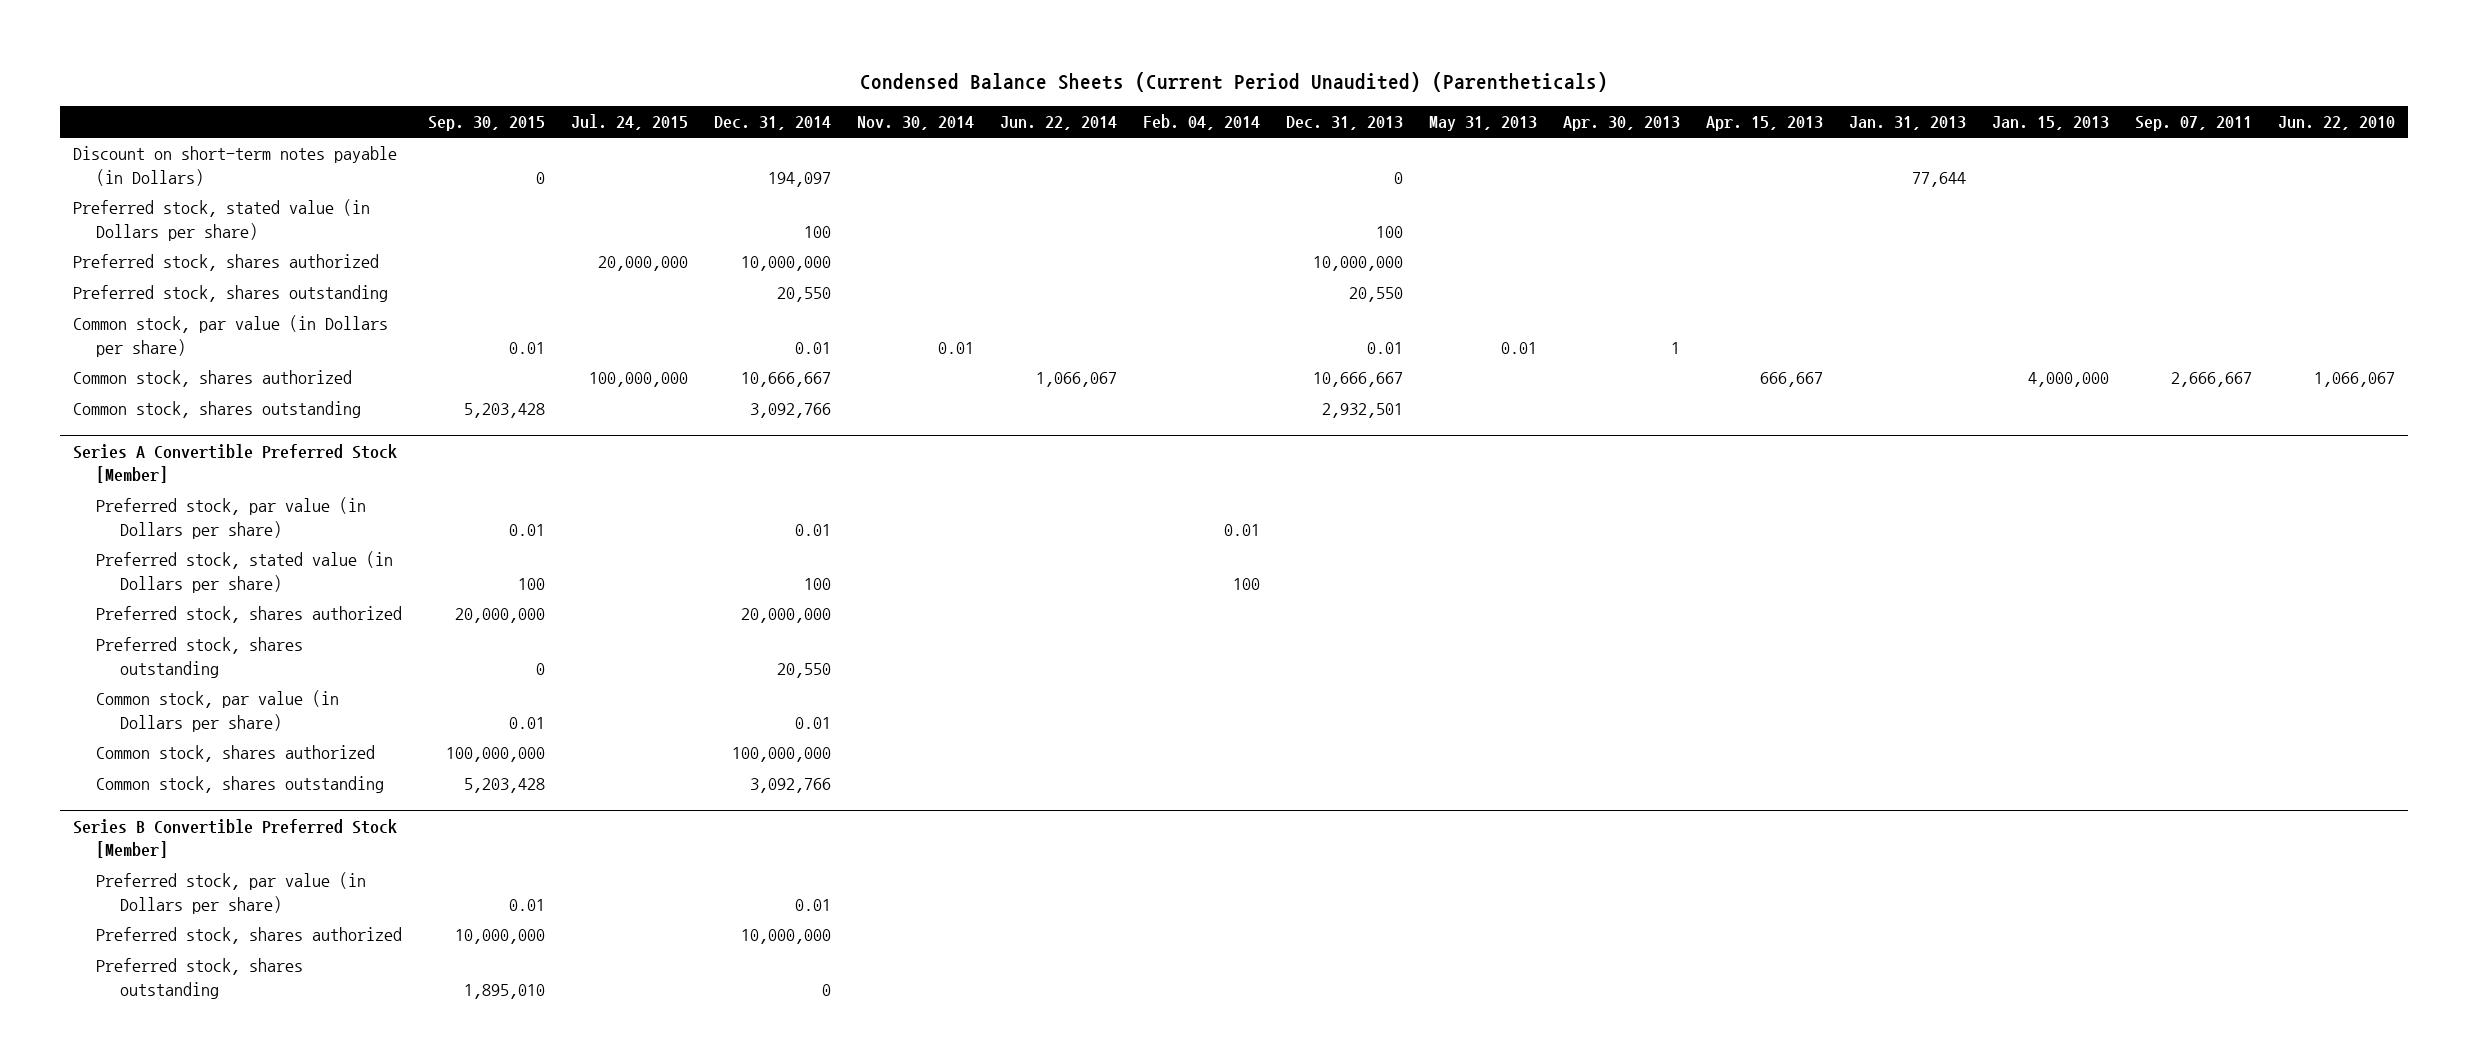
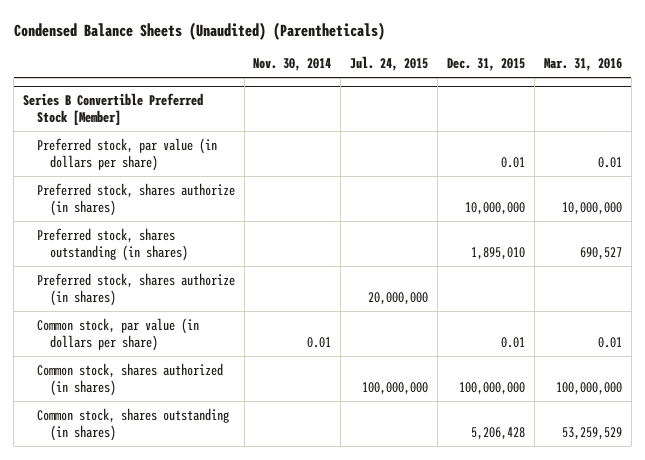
[859,71,1608,92] Condensed Balance Sheets (Current Period Unaudited) (Parentheticals) -> [13,21,385,40] Condensed Balance Sheets (Unaudited) (Parentheticals)
[428,116,546,132] Sep. 30, 2015 -> none
[713,116,831,131] Dec. 31, 2014 -> none
[999,116,1117,131] Jun. 22, 2014 -> none
[1142,114,1260,131] Feb. 04, 2014 -> none
[1285,116,1403,131] Dec. 31, 2013 -> none
[1428,116,1537,132] May 31, 2013 -> none
[1562,116,1680,132] Apr. 30, 2013 -> none
[1705,116,1823,132] Apr. 15, 2013 -> none
[1848,116,1966,131] Jan. 31, 2013 -> none
[1991,116,2109,131] Jan. 15, 2013 -> none
[2134,116,2252,132] Sep. 07, 2011 -> none
[2277,116,2395,131] Jun. 22, 2010 -> none
none -> [447,58,526,72] Dec. 31, 2015
none -> [543,58,622,72] Mar. 31, 2016
[72,146,397,186] Discount on short-term notes payable (in Dollars) -> none
[72,199,370,241] Preferred stock, stated value (in Dollars per share) -> none
[72,254,379,272] Preferred stock, shares authorized -> none
[72,285,388,303] Preferred stock, shares outstanding -> none
[72,315,388,357] Common stock, par value (in Dollars per share) -> none
[72,370,352,388] Common stock, shares authorized -> none
[72,401,361,419] Common stock, shares outstanding -> none
[72,443,397,484] Series A Convertible Preferred Stock [Member] -> none
[96,497,367,539] Preferred stock, par value (in Dollars per share) -> none
[96,551,394,593] Preferred stock, stated value (in Dollars per share) -> none
[96,606,403,624] Preferred stock, shares authorized -> none
[96,637,304,678] Preferred stock, shares outstanding -> none
[96,690,340,732] Common stock, par value (in Dollars per share) -> none
[96,745,376,763] Common stock, shares authorized -> none
[96,776,385,794] Common stock, shares outstanding -> none
[96,872,367,914] Preferred stock, par value (in Dollars per share) -> [36,137,217,171] Preferred stock, par value (in dollars per share)
[96,927,403,945] Preferred stock, shares authorized -> [36,182,235,216] Preferred stock, shares authorize (in shares)
[96,958,304,999] Preferred stock, shares outstanding -> [36,227,188,261] Preferred stock, shares outstanding (in shares)
none -> [36,272,235,306] Preferred stock, shares authorize (in shares)
none -> [36,317,199,351] Common stock, par value (in dollars per share)
none -> [36,362,223,396] Common stock, shares authorized (in shares)
none -> [36,407,229,441] Common stock, shares outstanding (in shares)

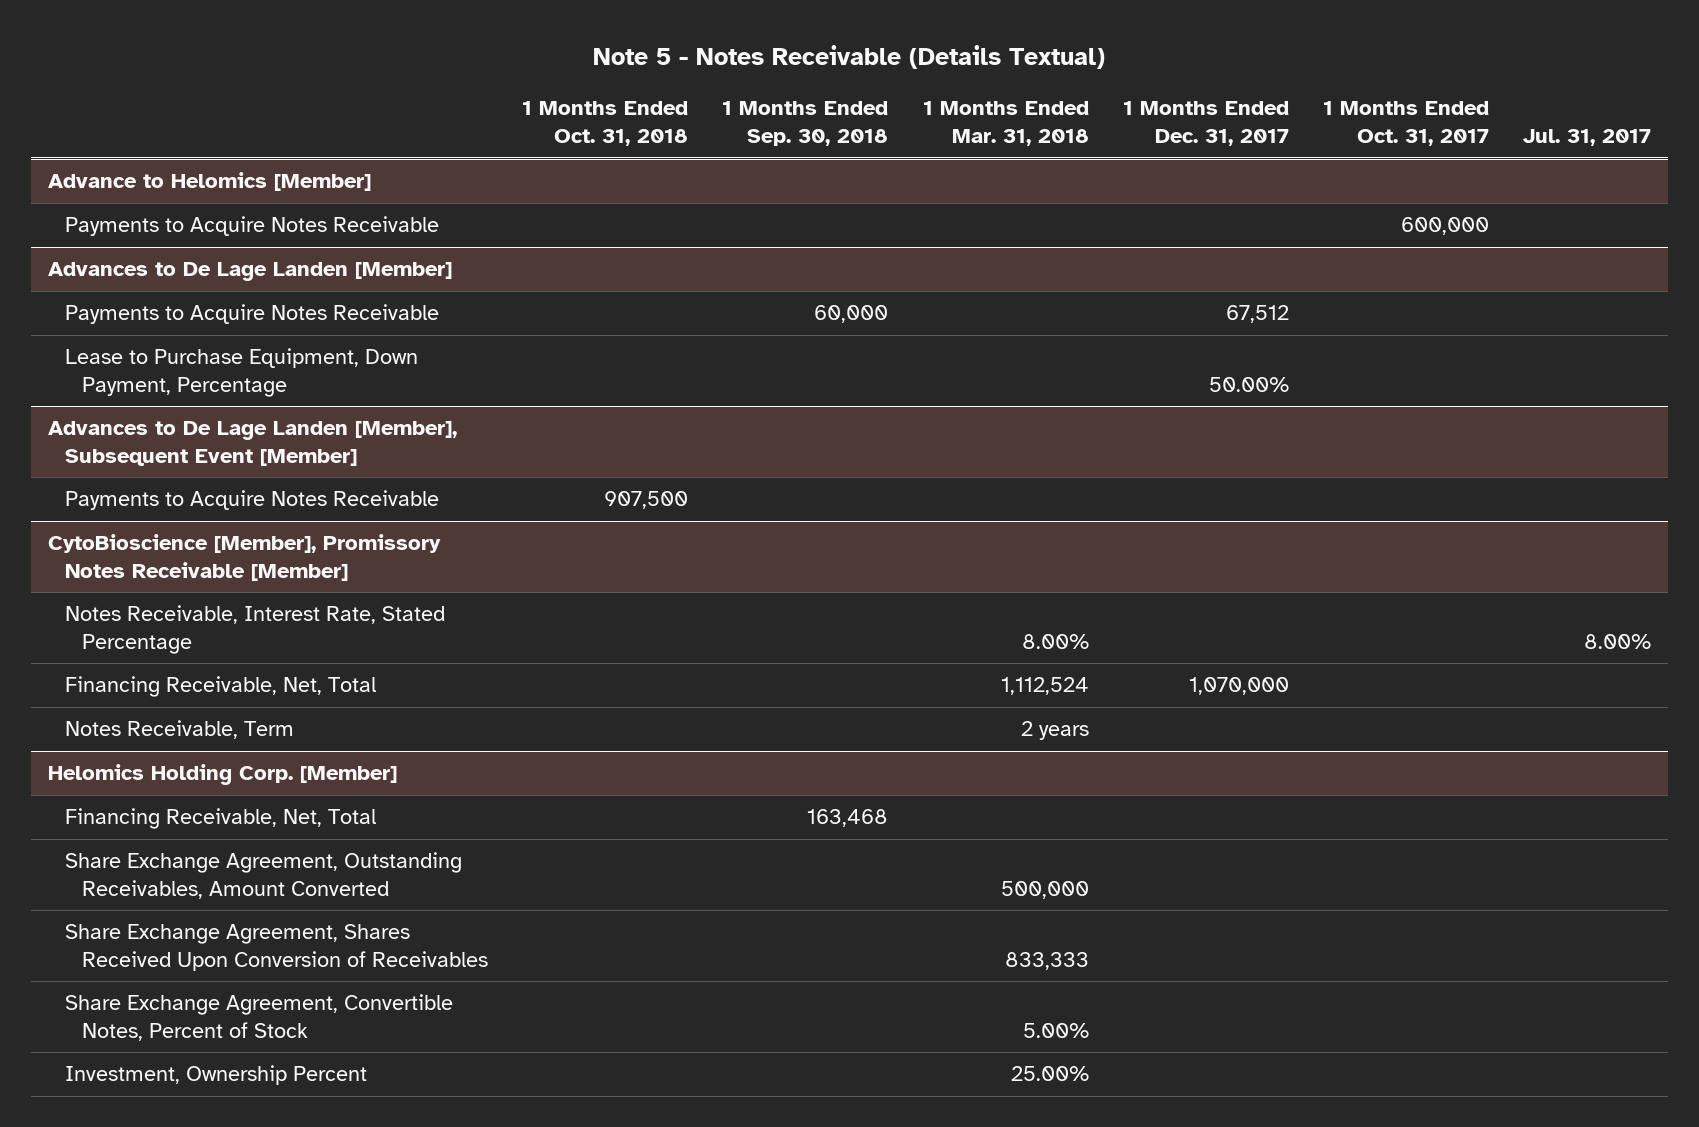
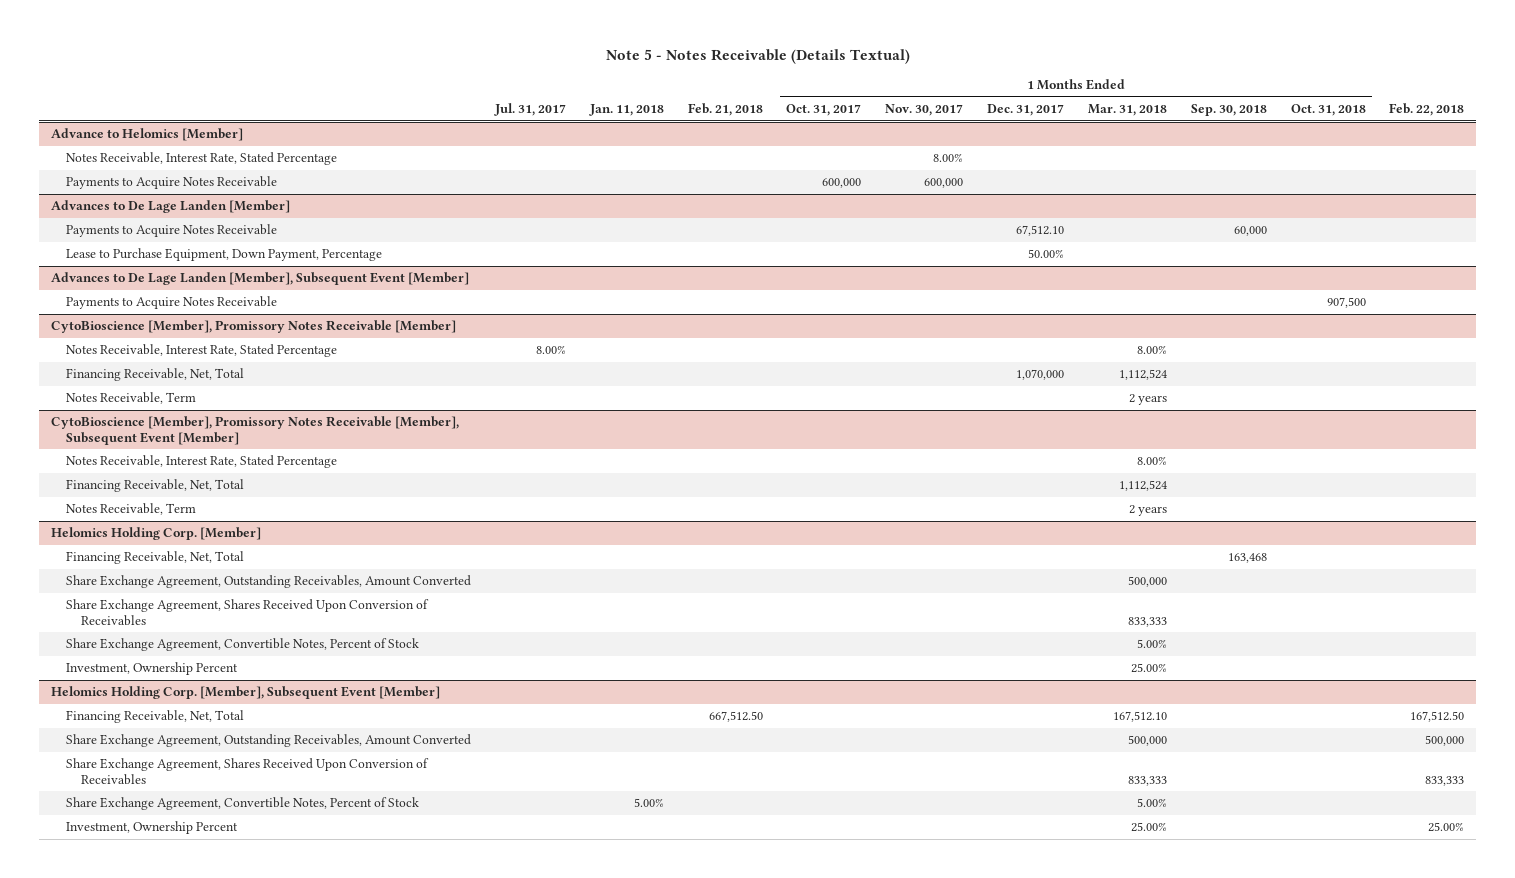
none -> [588,104,664,117] Jan. 11, 2018
none -> [687,103,763,117] Feb. 21, 2018
none -> [885,104,964,117] Nov. 30, 2017
none -> [1389,103,1465,117] Feb. 22, 2018
none -> [65,152,337,166] Notes Receivable, Interest Rate, Stated Percentage
[1225,305,1289,324] 67,512 -> [1016,225,1065,237] 67,512.10
none -> [50,416,459,445] CytoBioscience [Member], Promissory Notes Receivable [Member], Subsequent Event [Member]
none -> [65,455,337,469] Notes Receivable, Interest Rate, Stated Percentage
none -> [65,479,244,493] Financing Receivable, Net, Total
none -> [65,503,196,516] Notes Receivable, Term
none -> [50,686,440,700] Helomics Holding Corp. [Member], Subsequent Event [Member]
none -> [65,710,244,724] Financing Receivable, Net, Total
none -> [65,734,471,748] Share Exchange Agreement, Outstanding Receivables, Amount Converted
none -> [65,758,429,785] Share Exchange Agreement, Shares Received Upon Conversion of Receivables
none -> [65,797,419,811] Share Exchange Agreement, Convertible Notes, Percent of Stock
none -> [65,821,238,835] Investment, Ownership Percent

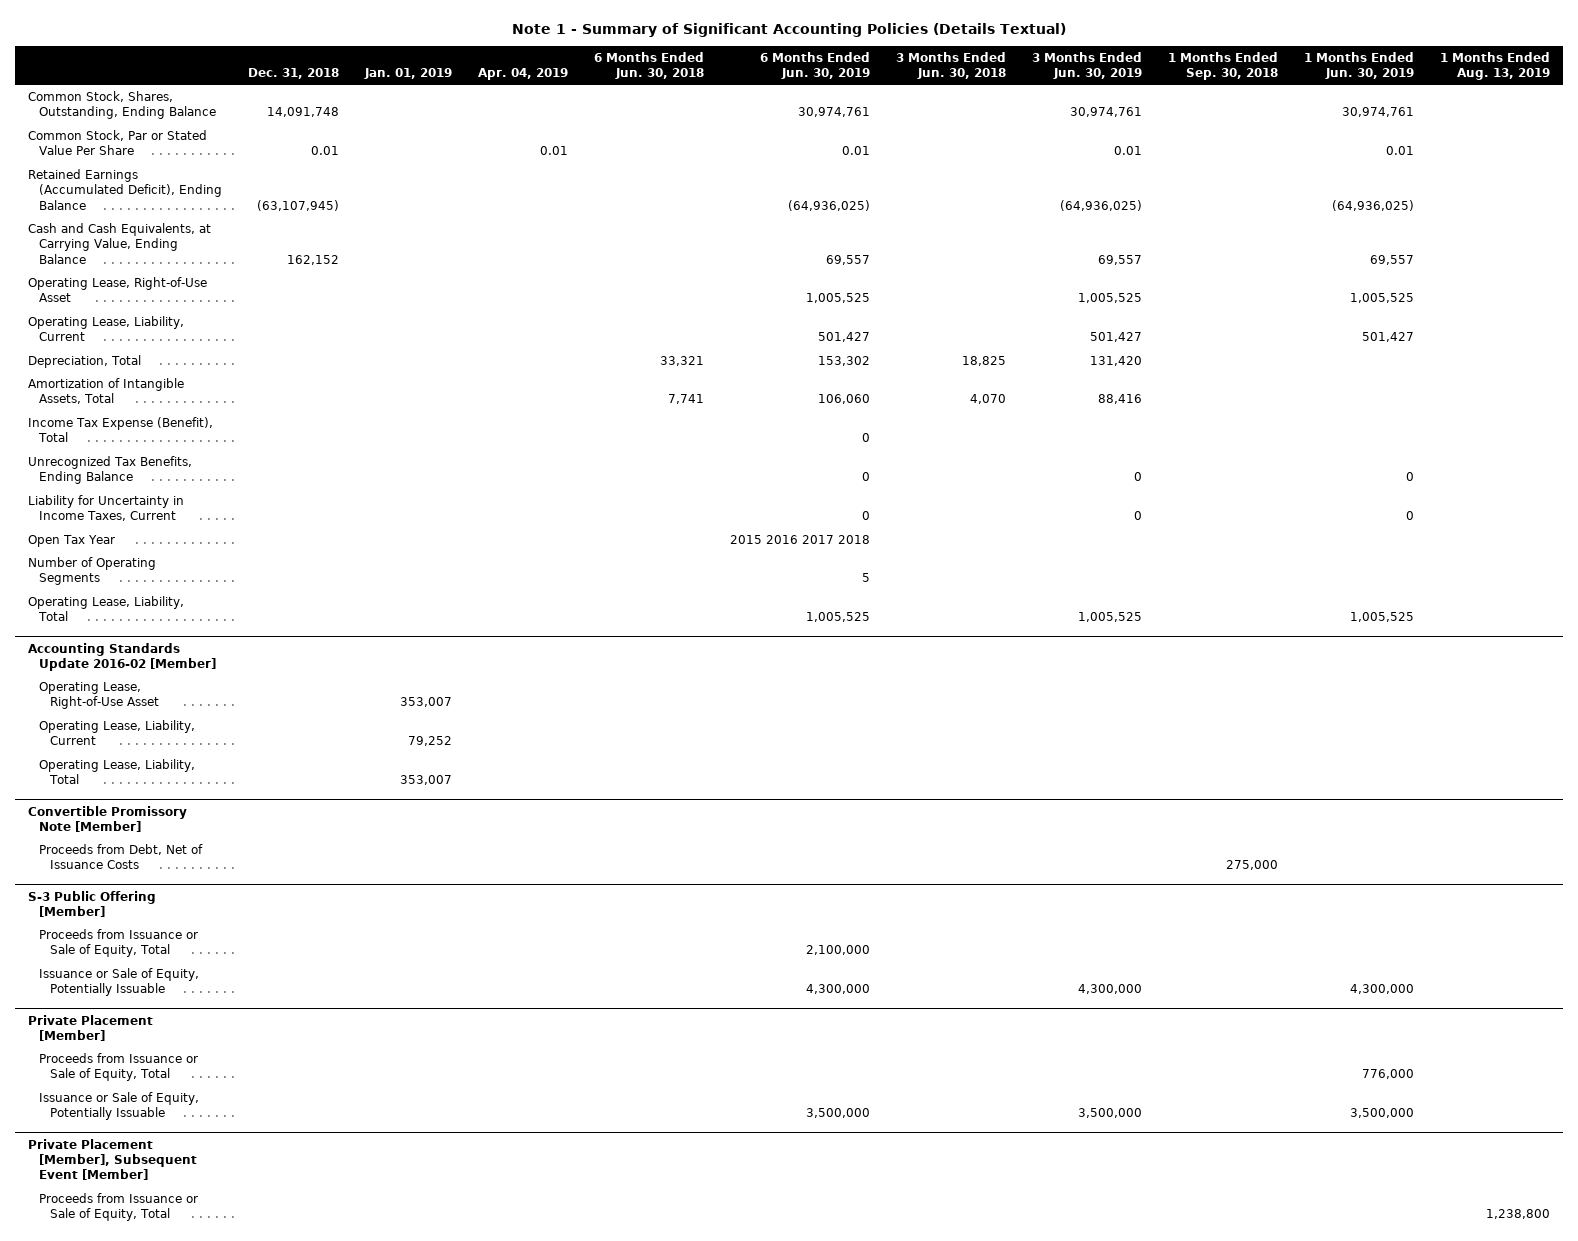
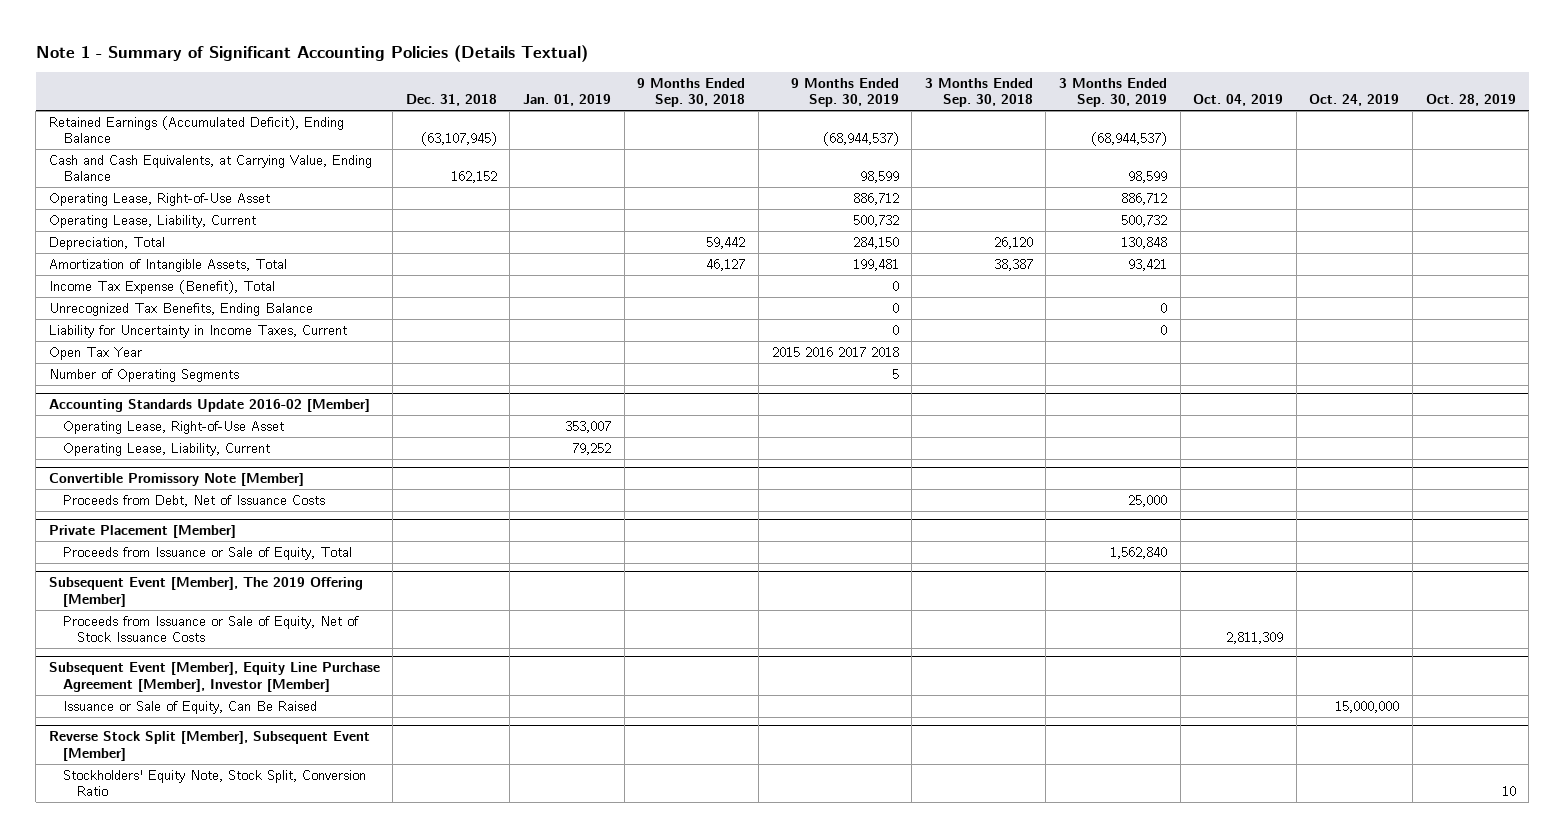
[478,68,569,81] Apr. 04, 2019 -> none
[594,51,705,80] 6 Months Ended Jun. 30, 2018 -> none
[760,51,871,80] 6 Months Ended Jun. 30, 2019 -> none
[895,51,1006,80] 3 Months Ended Jun. 30, 2018 -> none
[1031,51,1142,80] 3 Months Ended Jun. 30, 2019 -> none
[1167,51,1278,81] 1 Months Ended Sep. 30, 2018 -> none
[1303,51,1414,80] 1 Months Ended Jun. 30, 2019 -> none
[1439,51,1550,81] 1 Months Ended Aug. 13, 2019 -> none
none -> [637,77,746,108] 9 Months Ended Sep. 30, 2018
none -> [790,77,899,108] 9 Months Ended Sep. 30, 2019
none -> [924,77,1033,108] 3 Months Ended Sep. 30, 2018
none -> [1058,77,1167,108] 3 Months Ended Sep. 30, 2019
none -> [1193,94,1284,107] Oct. 04, 2019
none -> [1309,94,1400,107] Oct. 24, 2019
none -> [1425,94,1516,107] Oct. 28, 2019
[28,91,217,120] Common Stock, Shares, Outstanding, Ending Balance -> none
[28,130,208,156] Common Stock, Par or Stated Value Per Share -> none
[28,596,185,622] Operating Lease, Liability, Total -> none
[39,759,196,785] Operating Lease, Liability, Total -> none
[28,890,157,918] S-3 Public Offering [Member] -> none
[39,929,199,958] Proceeds from Issuance or Sale of Equity, Total -> none
[39,968,200,997] Issuance or Sale of Equity, Potentially Issuable -> none
[39,1092,200,1121] Issuance or Sale of Equity, Potentially Issuable -> none
[28,1138,198,1181] Private Placement [Member], Subsequent Event [Member] -> none
[39,1193,199,1222] Proceeds from Issuance or Sale of Equity, Total -> none
none -> [48,577,363,607] Subsequent Event [Member], The 2019 Offering [Member]
none -> [62,615,359,643] Proceeds from Issuance or Sale of Equity, Net of Stock Issuance Costs
none -> [48,662,380,692] Subsequent Event [Member], Equity Line Purchase Agreement [Member], Investor [Member]
none -> [62,700,317,714] Issuance or Sale of Equity, Can Be Raised
none -> [48,731,370,761] Reverse Stock Split [Member], Subsequent Event [Member]
none -> [62,769,366,797] Stockholders' Equity Note, Stock Split, Conversion Ratio

